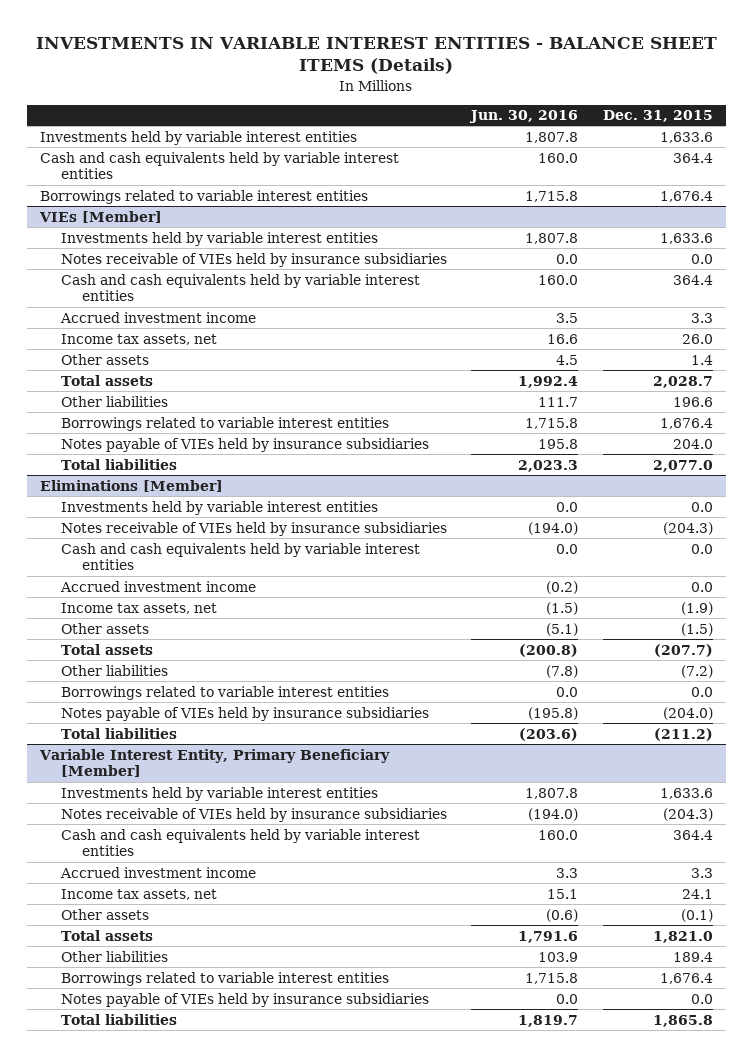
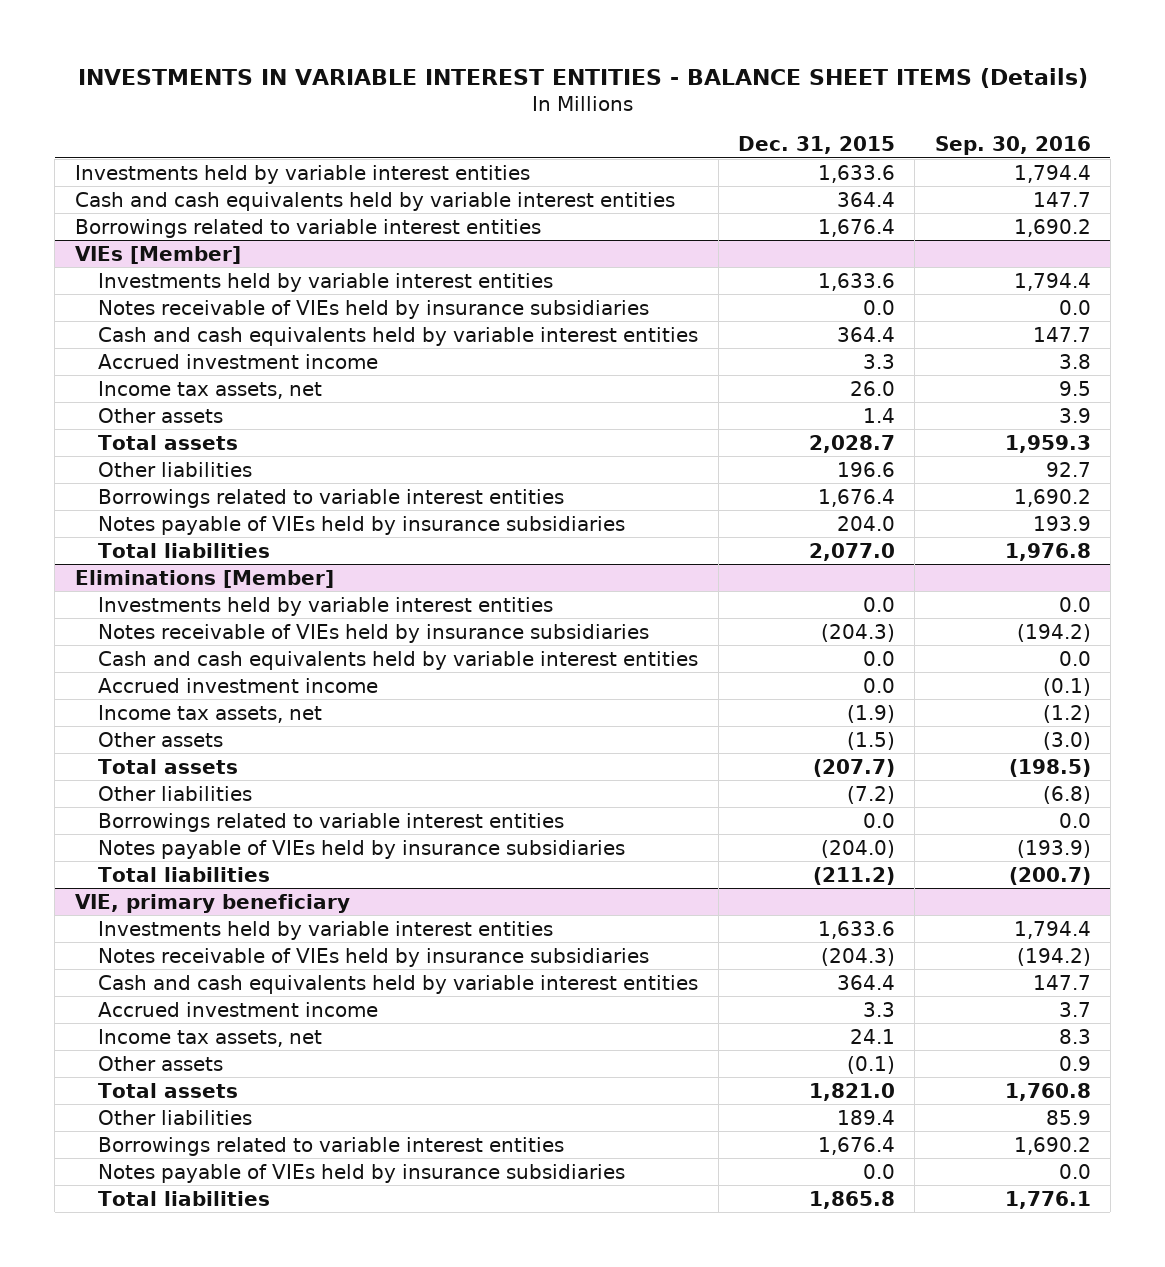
[469,110,579,124] Jun. 30, 2016 -> none
none -> [934,135,1091,155] Sep. 30, 2016
[38,748,390,778] Variable Interest Entity, Primary Beneficiary [Member] -> [74,893,350,913] VIE, primary beneficiary

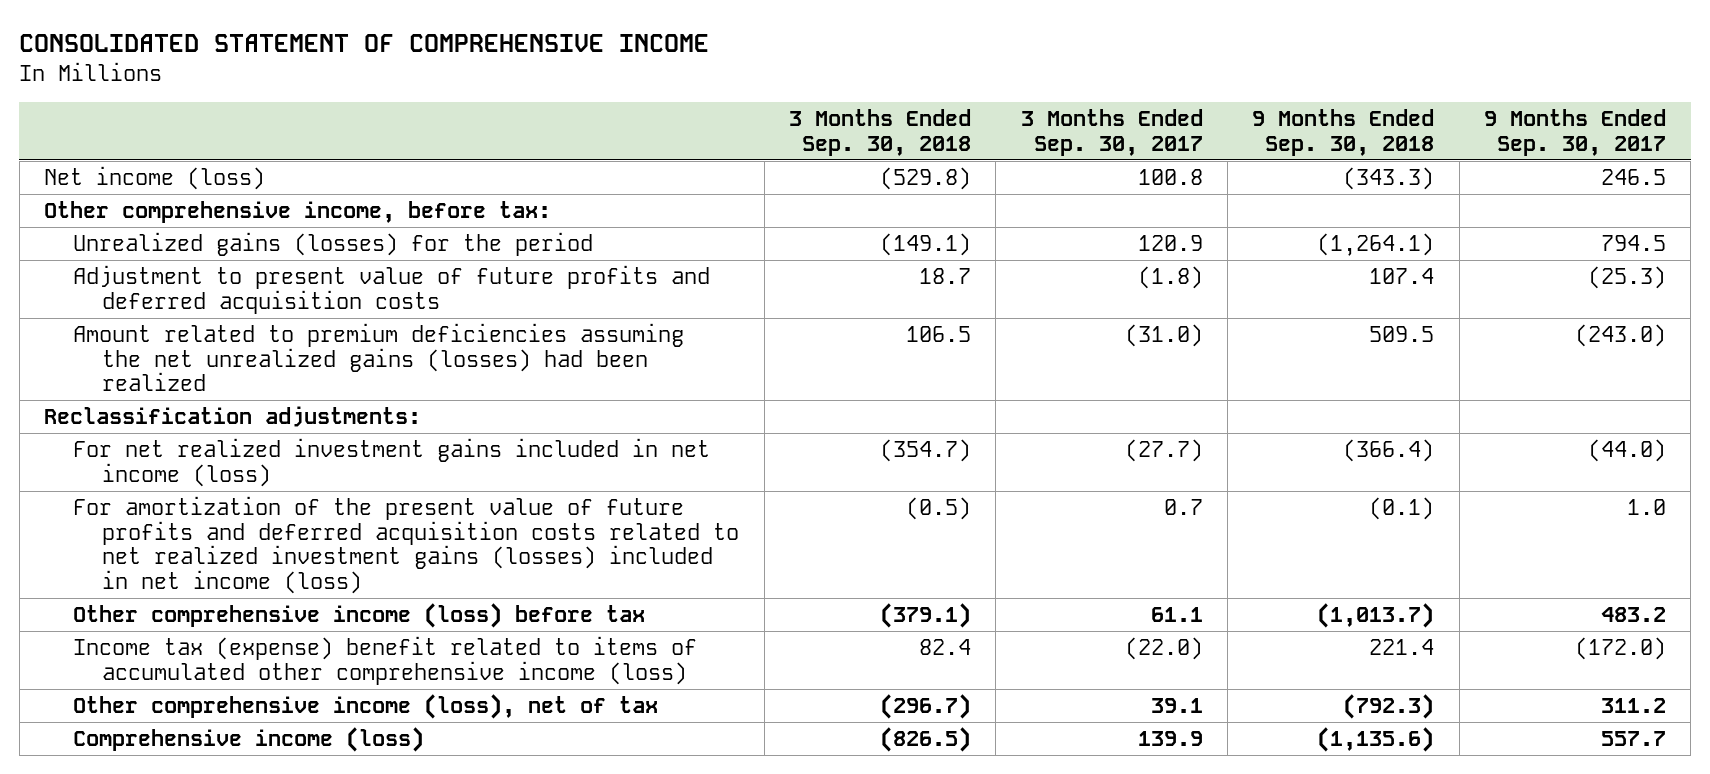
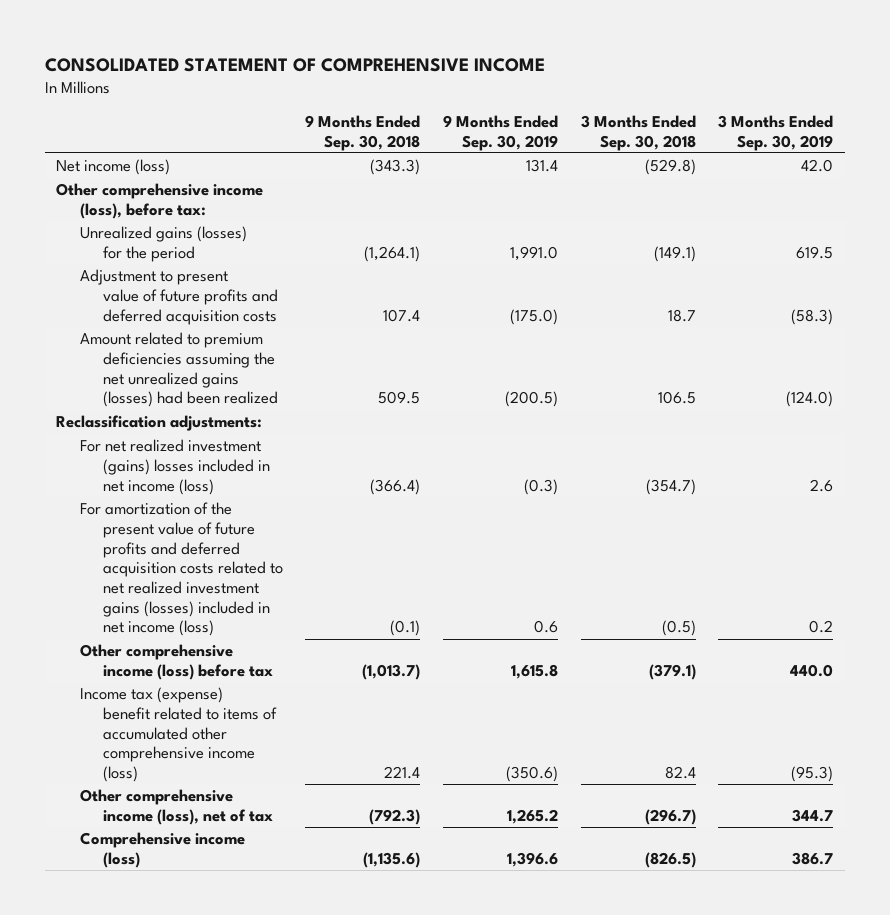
[1020,109,1203,156] 3 Months Ended Sep. 30, 2017 -> none
[1484,109,1667,156] 9 Months Ended Sep. 30, 2017 -> none
none -> [443,114,559,151] 9 Months Ended Sep. 30, 2019
none -> [718,114,834,151] 3 Months Ended Sep. 30, 2019
[43,201,551,224] Other comprehensive income, before tax: -> [56,183,264,219] Other comprehensive income (loss), before tax:
[73,438,711,487] For net realized investment gains included in net income (loss) -> [79,439,270,495] For net realized investment (gains) losses included in net income (loss)

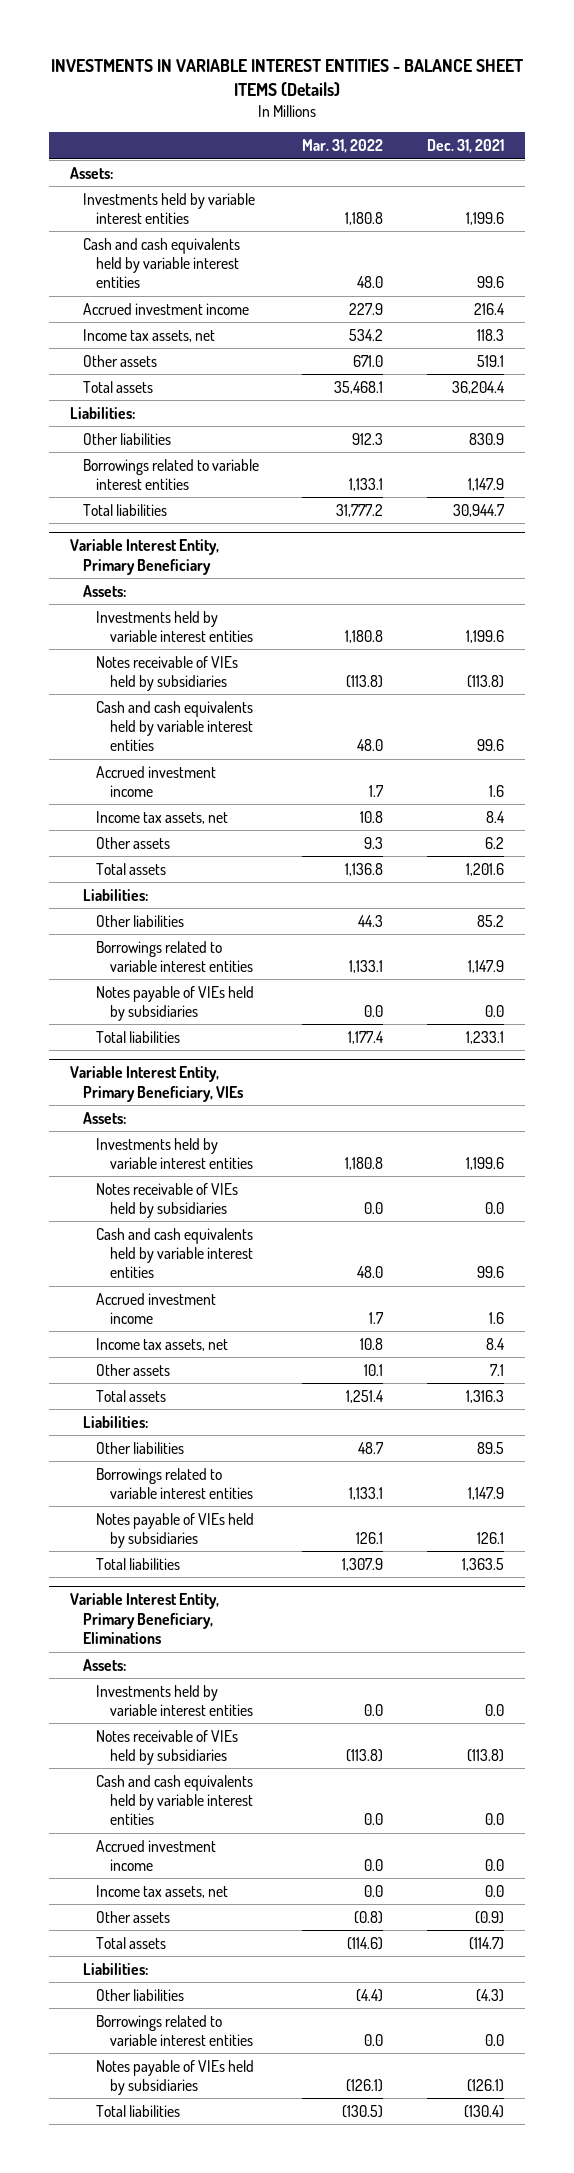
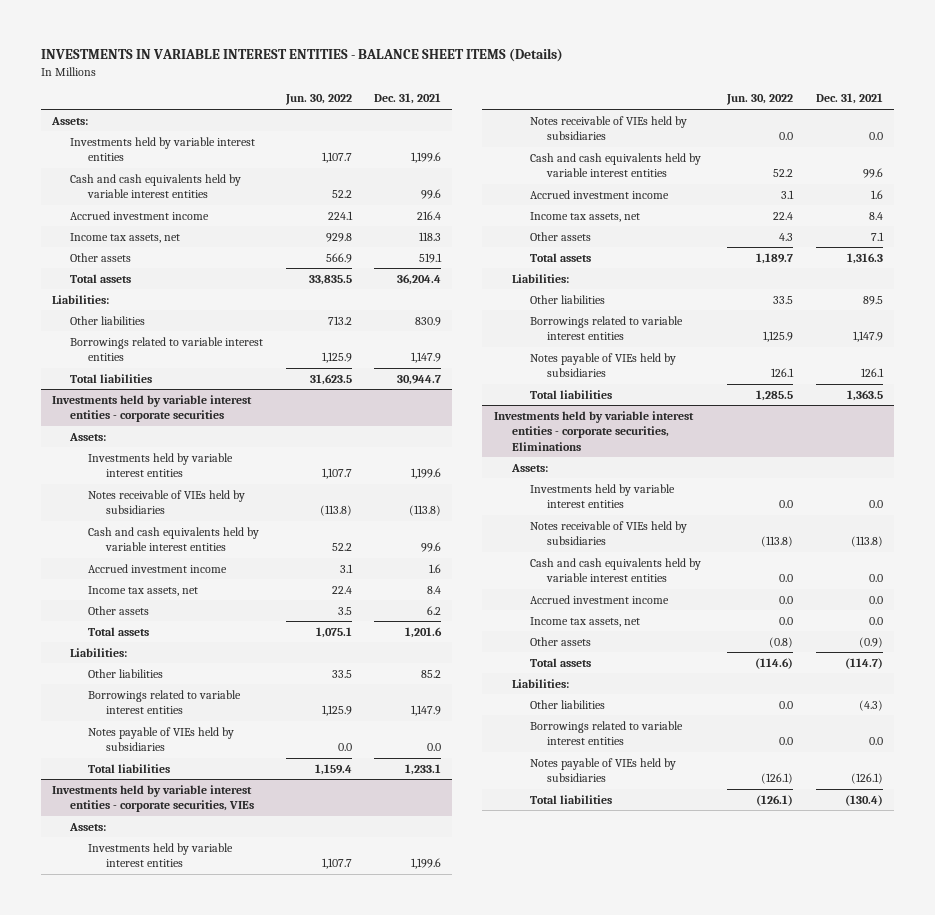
[302,139,384,154] Mar. 31, 2022 -> none
none -> [284,94,352,106] Jun. 30, 2022
[70,539,220,575] Variable Interest Entity, Primary Beneficiary -> [52,394,253,423] Investments held by variable interest entities - corporate securities
[70,1066,244,1102] Variable Interest Entity, Primary Beneficiary, VIEs -> none
none -> [52,784,255,813] Investments held by variable interest entities - corporate securities, VIEs
[70,1593,220,1645] Variable Interest Entity, Primary Beneficiary, Eliminations -> none
none -> [493,410,694,451] Investments held by variable interest entities - corporate securities, Eliminations

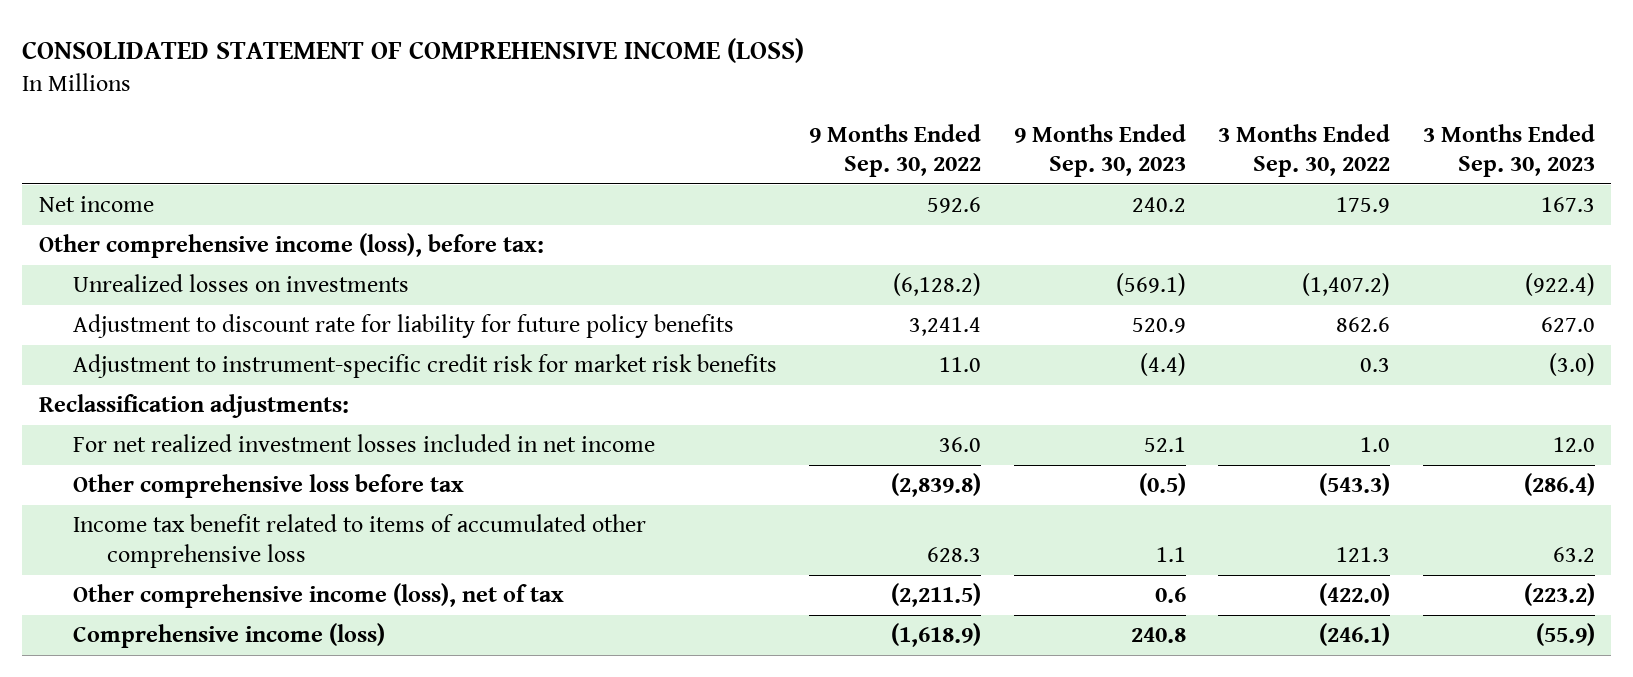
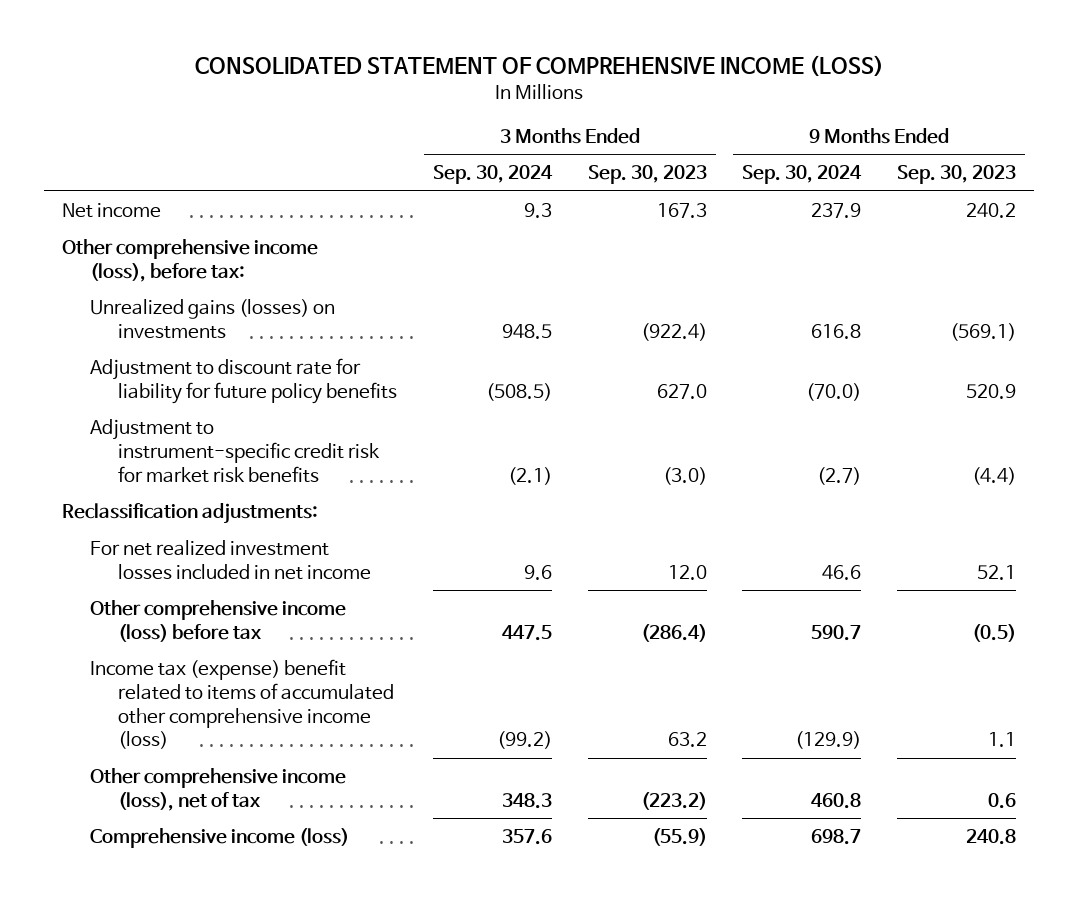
[809,123,982,178] 9 Months Ended Sep. 30, 2022 -> none
[1218,123,1391,178] 3 Months Ended Sep. 30, 2022 -> none
none -> [432,165,553,185] Sep. 30, 2024
none -> [742,165,863,185] Sep. 30, 2024
[72,274,409,293] Unrealized losses on investments -> [90,299,336,339] Unrealized gains (losses) on investments
[72,474,464,499] Other comprehensive loss before tax -> [90,600,347,642] Other comprehensive income (loss) before tax
[72,514,646,568] Income tax benefit related to items of accumulated other comprehensive loss -> [90,659,395,750] Income tax (expense) benefit related to items of accumulated other comprehensive income (loss)

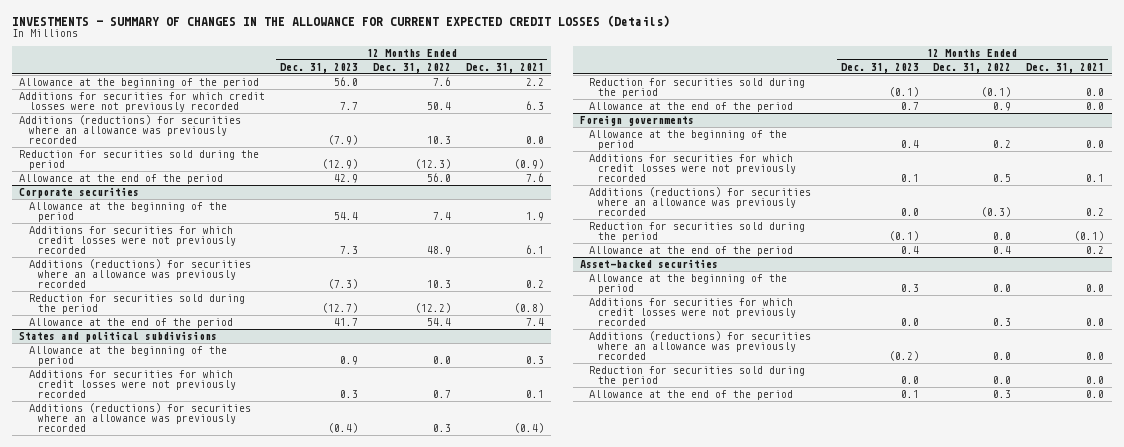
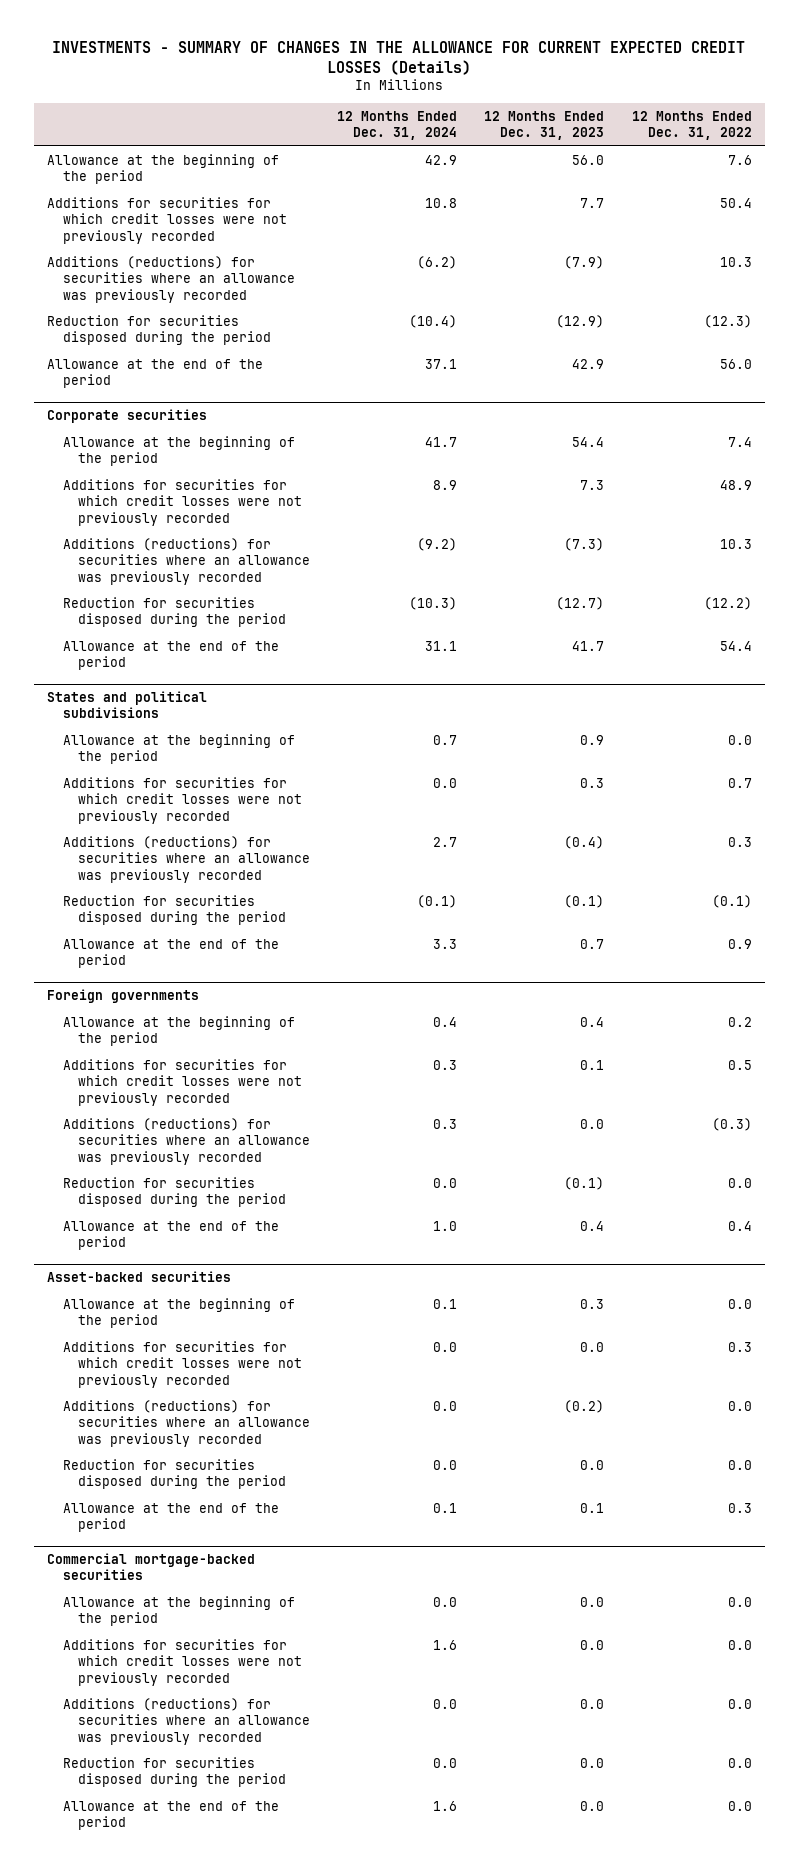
[465,62,544,73] Dec. 31, 2021 -> none
none -> [337,110,458,141] 12 Months Ended Dec. 31, 2024
[19,149,260,171] Reduction for securities sold during the period -> [47,314,271,346] Reduction for securities disposed during the period
[28,293,245,315] Reduction for securities sold during the period -> [62,596,287,628] Reduction for securities disposed during the period
[589,77,806,99] Reduction for securities sold during the period -> [62,894,287,926] Reduction for securities disposed during the period
[589,221,806,243] Reduction for securities sold during the period -> [62,1176,287,1208] Reduction for securities disposed during the period
[589,365,806,387] Reduction for securities sold during the period -> [62,1458,287,1490] Reduction for securities disposed during the period
none -> [47,1553,256,1581] Commercial mortgage-backed securities
none -> [62,1595,295,1627] Allowance at the beginning of the period
none -> [62,1638,303,1686] Additions for securities for which credit losses were not previously recorded
none -> [62,1697,311,1745] Additions (reductions) for securities where an allowance was previously recorded
none -> [62,1756,287,1788] Reduction for securities disposed during the period
none -> [62,1800,279,1831] Allowance at the end of the period

